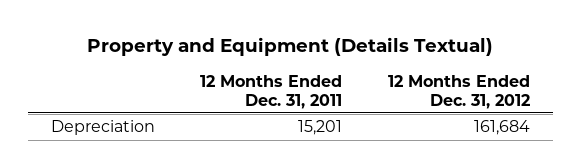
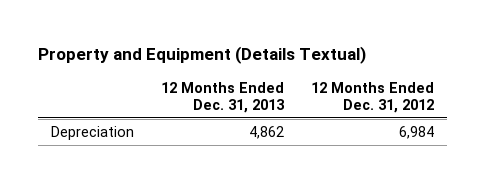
[200,74,343,109] 12 Months Ended Dec. 31, 2011 -> none
none -> [161,82,286,114] 12 Months Ended Dec. 31, 2013
[474,120,531,136] 161,684 -> [398,126,434,140] 6,984

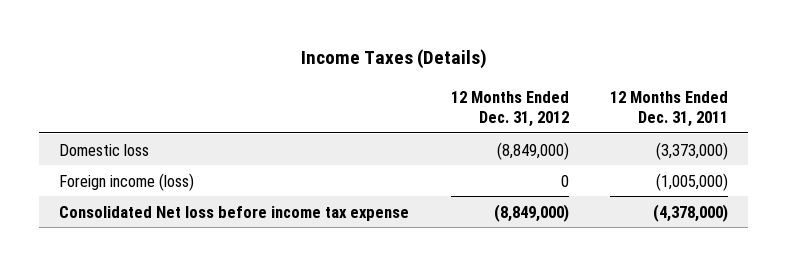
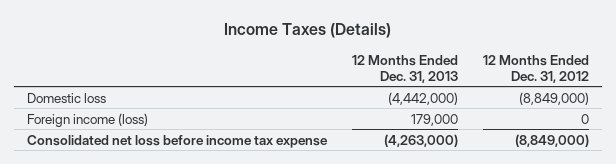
[609,90,728,127] 12 Months Ended Dec. 31, 2011 -> none
none -> [351,54,458,83] 12 Months Ended Dec. 31, 2013
[59,205,410,221] Consolidated Net loss before income tax expense -> [26,134,328,148] Consolidated net loss before income tax expense

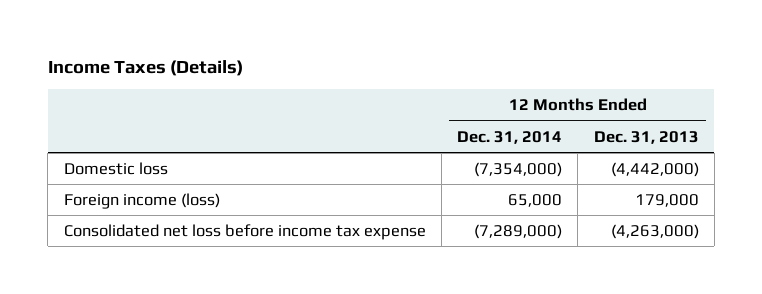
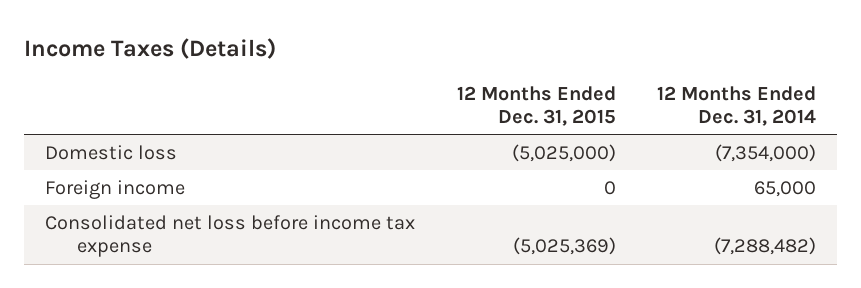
[593,130,699,144] Dec. 31, 2013 -> none
none -> [456,85,616,127] 12 Months Ended Dec. 31, 2015
[63,192,220,209] Foreign income (loss) -> [45,179,186,199] Foreign income
[474,223,563,239] (7,289,000) -> [714,237,817,256] (7,288,482)

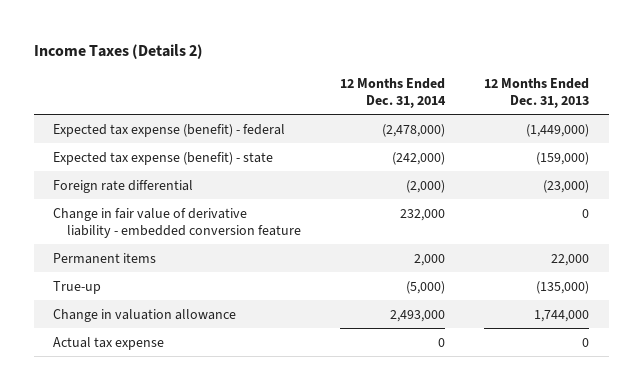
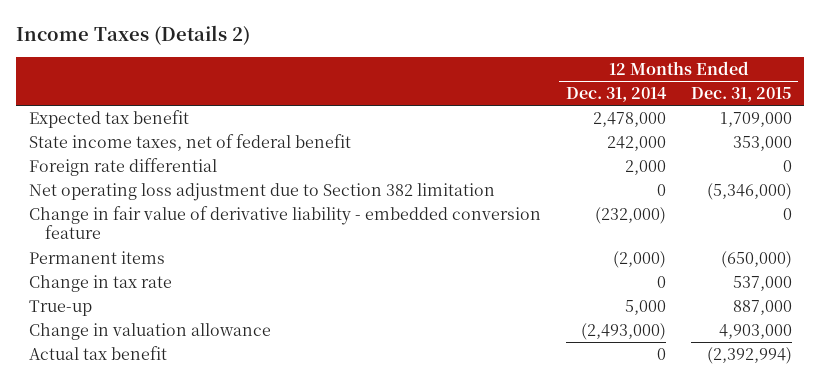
[484,78,590,109] 12 Months Ended Dec. 31, 2013 -> none
none -> [690,87,792,103] Dec. 31, 2015
[53,123,286,137] Expected tax expense (benefit) - federal -> [28,109,189,128] Expected tax benefit
[382,123,446,137] (2,478,000) -> [592,111,666,127] 2,478,000
[53,151,274,165] Expected tax expense (benefit) - state -> [28,133,351,151] State income taxes, net of federal benefit
[392,151,446,165] (242,000) -> [606,135,666,151] 242,000
[406,179,446,193] (2,000) -> [624,159,666,175] 2,000
none -> [28,182,495,201] Net operating loss adjustment due to Section 382 limitation
[400,208,446,221] 232,000 -> [594,206,666,224] (232,000)
[414,253,446,266] 2,000 -> [612,250,666,268] (2,000)
none -> [28,274,172,292] Change in tax rate
[406,280,446,294] (5,000) -> [624,299,666,315] 5,000
[390,309,446,322] 2,493,000 -> [580,322,666,340] (2,493,000)
[53,336,165,350] Actual tax expense -> [28,345,167,360] Actual tax benefit

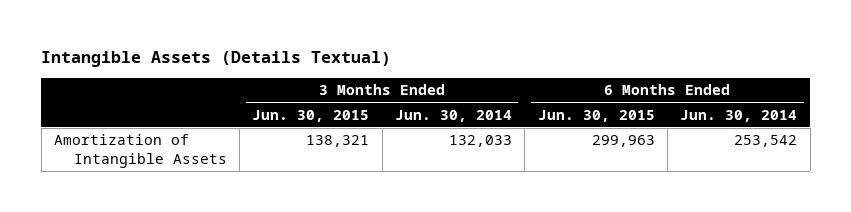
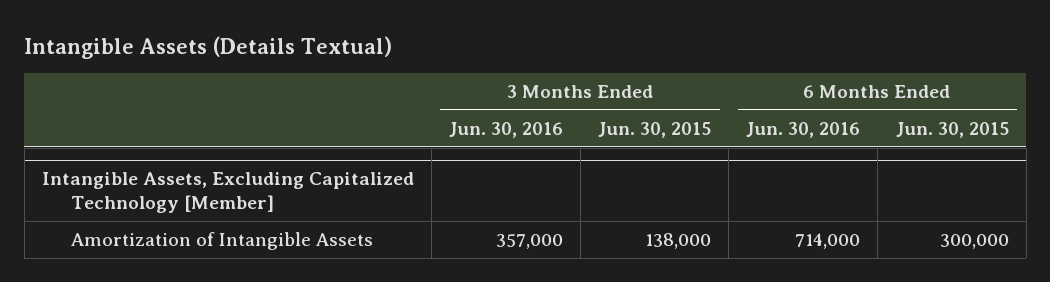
[394,109,512,122] Jun. 30, 2014 -> none
[680,109,798,122] Jun. 30, 2014 -> none
none -> [448,121,563,138] Jun. 30, 2016
none -> [746,121,861,138] Jun. 30, 2016
none -> [41,172,414,214] Intangible Assets, Excluding Capitalized Technology [Member]
[306,135,370,148] 138,321 -> [645,233,712,250] 138,000
[591,135,655,148] 299,963 -> [939,234,1009,250] 300,000

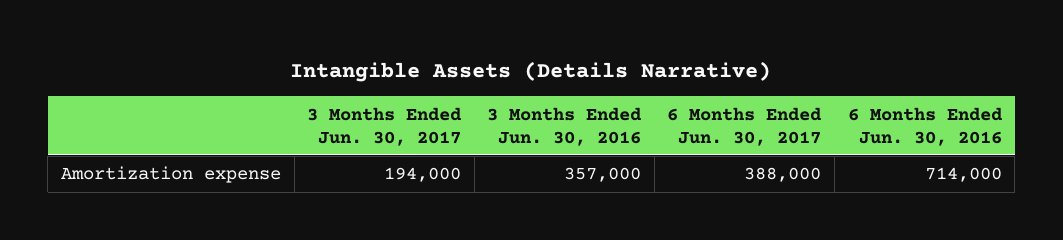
[24,35,393,59] Intangible Assets (Details Textual) -> [290,61,772,83] Intangible Assets (Details Narrative)
[598,121,712,138] Jun. 30, 2015 -> none
[895,121,1009,138] Jun. 30, 2015 -> none
none -> [307,106,463,146] 3 Months Ended Jun. 30, 2017
none -> [667,106,823,146] 6 Months Ended Jun. 30, 2017
[41,172,414,214] Intangible Assets, Excluding Capitalized Technology [Member] -> none
[71,232,374,251] Amortization of Intangible Assets -> [61,166,282,184] Amortization expense

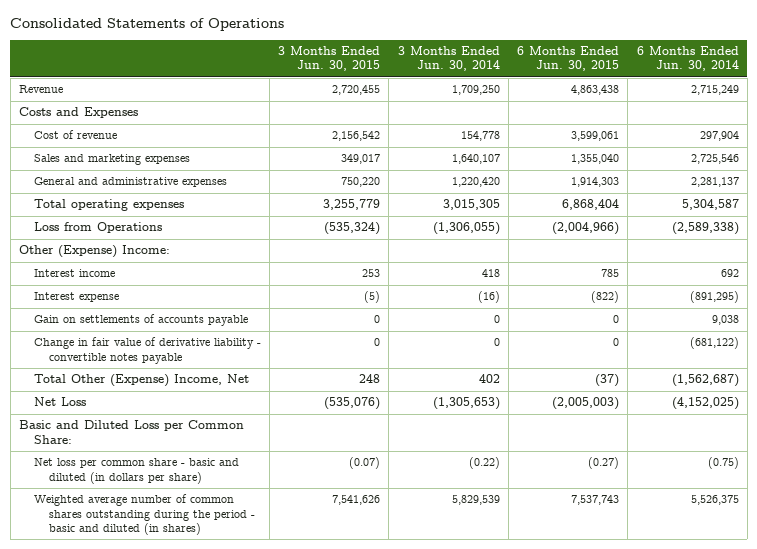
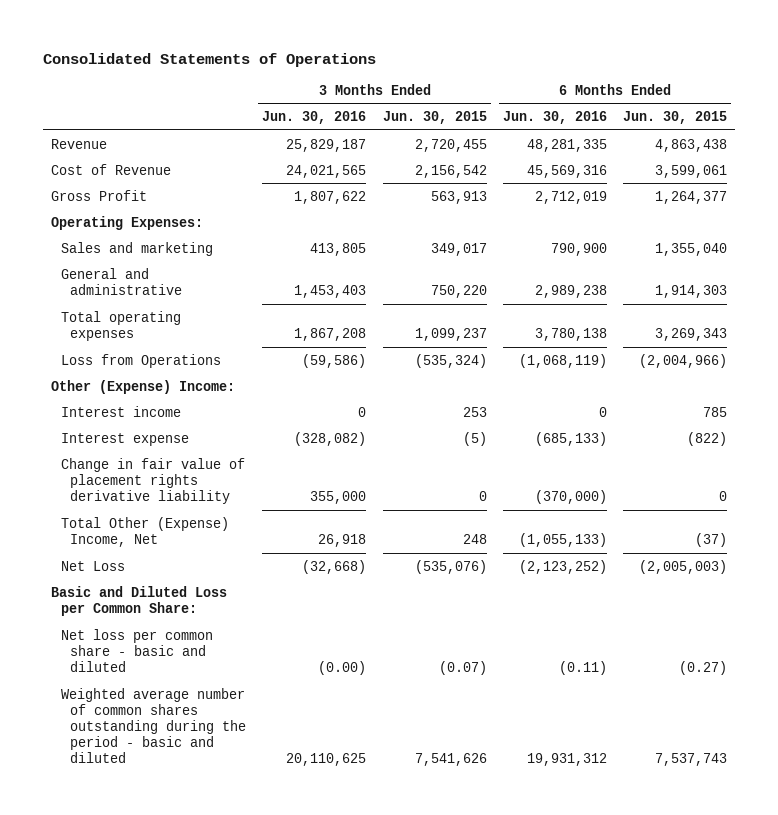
[397,46,500,72] 3 Months Ended Jun. 30, 2014 -> none
[636,46,739,72] 6 Months Ended Jun. 30, 2014 -> none
none -> [262,111,367,125] Jun. 30, 2016
none -> [502,111,607,125] Jun. 30, 2016
[18,107,138,119] Costs and Expenses -> none
[33,130,117,140] Cost of revenue -> [50,163,171,175] Cost of Revenue
none -> [50,189,147,201] Gross Profit
none -> [50,215,203,230] Operating Expenses:
[33,154,190,166] Sales and marketing expenses -> [60,241,213,256] Sales and marketing
[33,177,227,188] General and administrative expenses -> [60,267,183,295] General and administrative
[323,199,381,211] 3,255,779 -> [414,327,487,341] 1,099,237
[562,199,620,211] 6,868,404 -> [654,327,727,341] 3,269,343
[33,314,248,327] Gain on settlements of accounts payable -> none
[33,337,261,364] Change in fair value of derivative liability - convertible notes payable -> [60,457,245,504] Change in fair value of placement rights derivative liability
[33,458,239,484] Net loss per common share - basic and diluted (in dollars per share) -> [60,628,213,672] Net loss per common share - basic and diluted
[33,494,255,536] Weighted average number of common shares outstanding during the period - basic and diluted (in shares) -> [60,687,247,764] Weighted average number of common shares outstanding during the period - basic and diluted

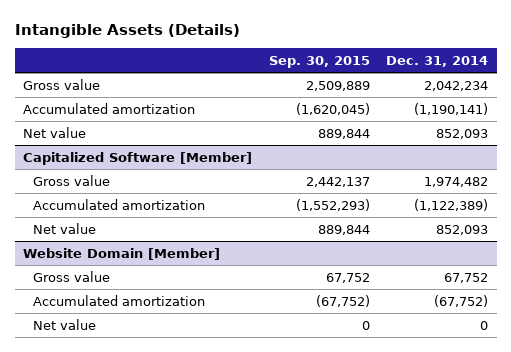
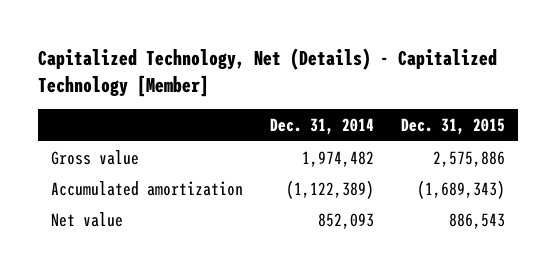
[14,23,240,38] Intangible Assets (Details) -> [37,47,497,97] Capitalized Technology, Net (Details) - Capitalized Technology [Member]
[268,55,370,68] Sep. 30, 2015 -> none
none -> [401,118,506,136] Dec. 31, 2015
[22,78,100,90] Gross value -> none
[22,102,195,114] Accumulated amortization -> none
[22,126,86,138] Net value -> none
[22,151,252,165] Capitalized Software [Member] -> none
[22,247,220,260] Website Domain [Member] -> none
[33,270,111,282] Gross value -> none
[33,294,206,306] Accumulated amortization -> none
[33,318,97,330] Net value -> none

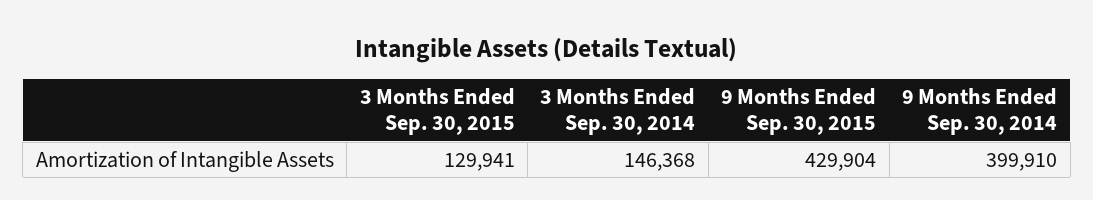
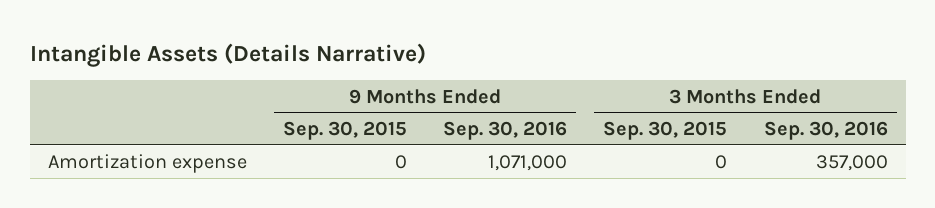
[355,38,738,64] Intangible Assets (Details Textual) -> [29,42,426,67] Intangible Assets (Details Narrative)
[540,87,696,136] 3 Months Ended Sep. 30, 2014 -> none
[902,87,1058,136] 9 Months Ended Sep. 30, 2014 -> none
none -> [443,121,568,141] Sep. 30, 2016
none -> [763,121,888,141] Sep. 30, 2016
[35,150,334,172] Amortization of Intangible Assets -> [47,154,247,174] Amortization expense
[443,152,515,171] 129,941 -> [715,155,728,170] 0
[805,152,877,171] 429,904 -> [394,155,407,170] 0

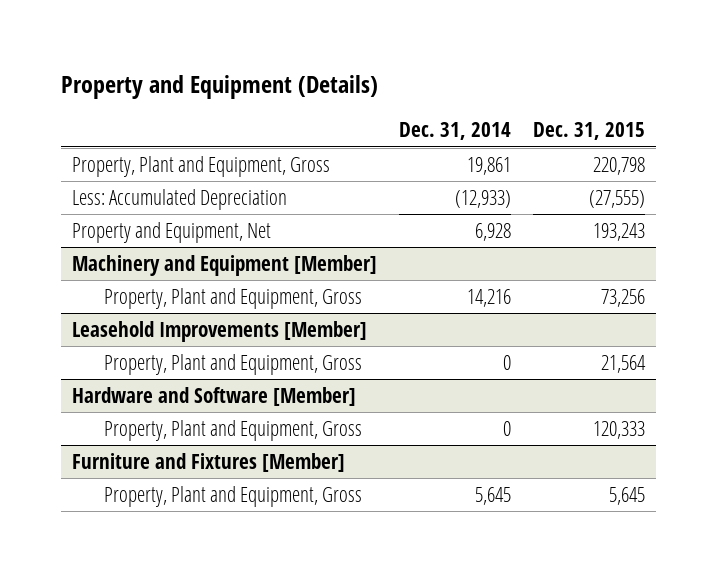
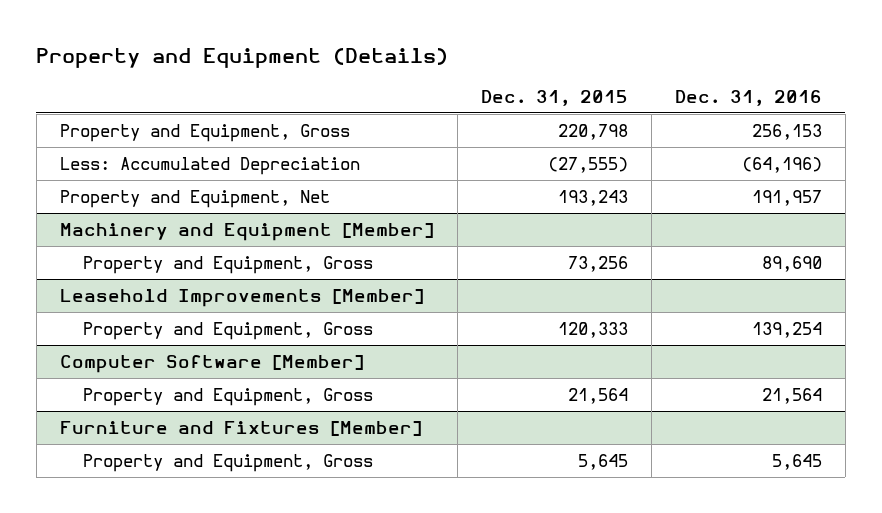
[399,122,512,141] Dec. 31, 2014 -> none
none -> [674,89,822,106] Dec. 31, 2016
[72,155,331,177] Property, Plant and Equipment, Gross -> [59,123,350,142] Property and Equipment, Gross
[103,287,362,309] Property, Plant and Equipment, Gross -> [83,255,374,274] Property and Equipment, Gross
[72,386,357,406] Hardware and Software [Member] -> none
[103,353,362,375] Property, Plant and Equipment, Gross -> [83,321,374,340] Property and Equipment, Gross
[601,354,647,373] 21,564 -> [557,321,628,338] 120,333
none -> [59,354,364,373] Computer Software [Member]
[103,419,362,441] Property, Plant and Equipment, Gross -> [83,387,374,406] Property and Equipment, Gross
[593,420,646,439] 120,333 -> [567,387,628,404] 21,564
[103,485,362,507] Property, Plant and Equipment, Gross -> [83,453,374,472] Property and Equipment, Gross

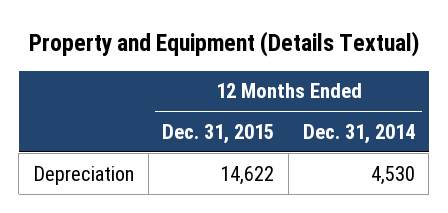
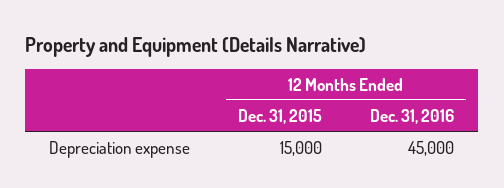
[28,30,419,57] Property and Equipment (Details Textual) -> [25,36,367,57] Property and Equipment (Details Narrative)
[302,123,415,144] Dec. 31, 2014 -> none
none -> [370,108,455,124] Dec. 31, 2016
[33,165,135,185] Depreciation -> [49,140,191,158] Depreciation expense
[220,165,275,185] 14,622 -> [280,140,323,156] 15,000

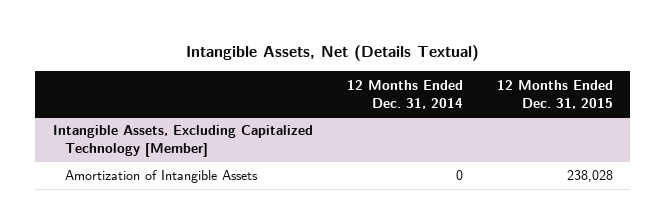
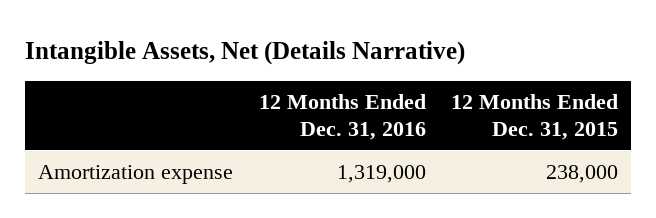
[185,45,479,62] Intangible Assets, Net (Details Textual) -> [25,41,466,66] Intangible Assets, Net (Details Narrative)
[346,79,463,109] 12 Months Ended Dec. 31, 2014 -> none
none -> [258,94,426,140] 12 Months Ended Dec. 31, 2016
[52,125,313,158] Intangible Assets, Excluding Capitalized Technology [Member] -> none
[64,170,258,184] Amortization of Intangible Assets -> [38,165,234,185] Amortization expense
[567,170,614,183] 238,028 -> [546,165,619,184] 238,000

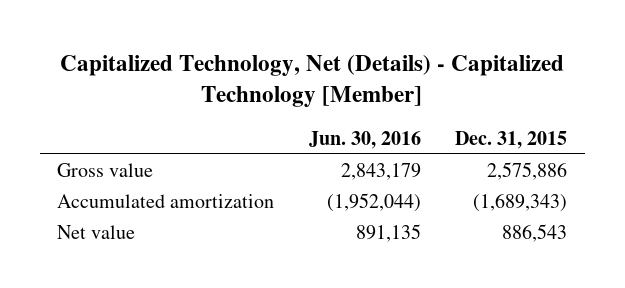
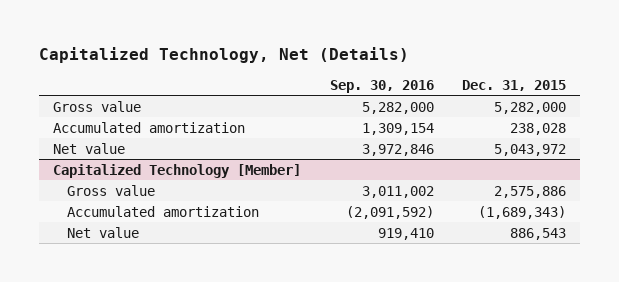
[60,54,565,108] Capitalized Technology, Net (Details) - Capitalized Technology [Member] -> [39,47,410,64] Capitalized Technology, Net (Details)
[308,130,421,149] Jun. 30, 2016 -> none
none -> [329,79,434,93] Sep. 30, 2016
none -> [53,100,142,112] Gross value
none -> [53,121,246,133] Accumulated amortization
none -> [53,142,126,154] Net value
none -> [53,163,302,178] Capitalized Technology [Member]

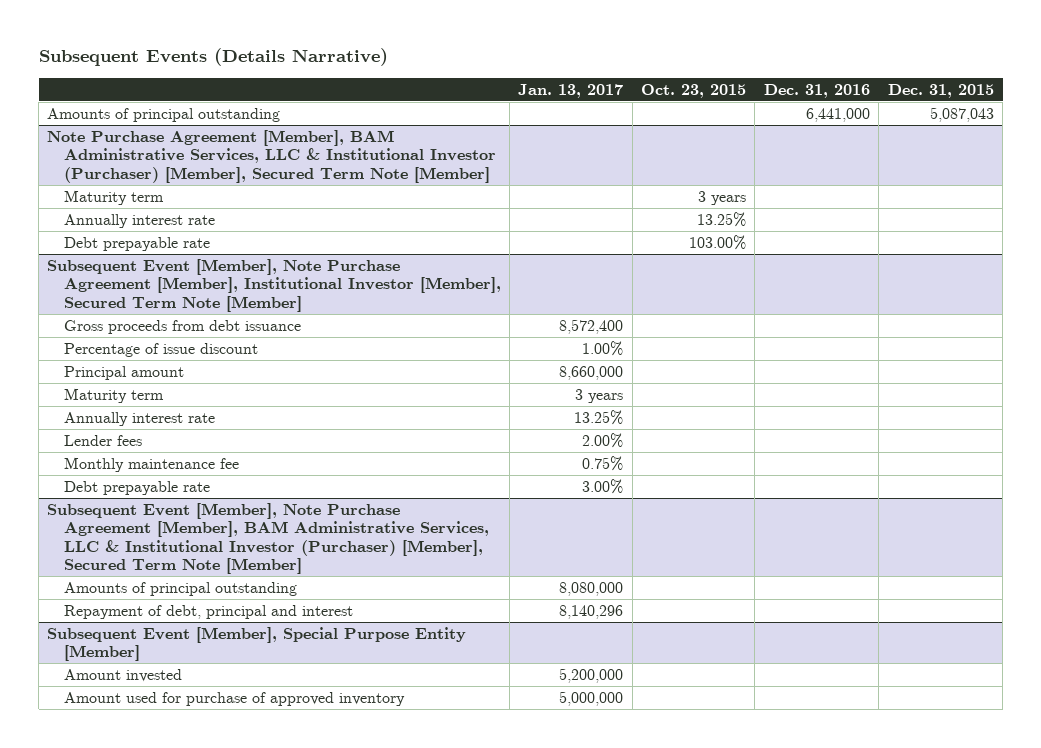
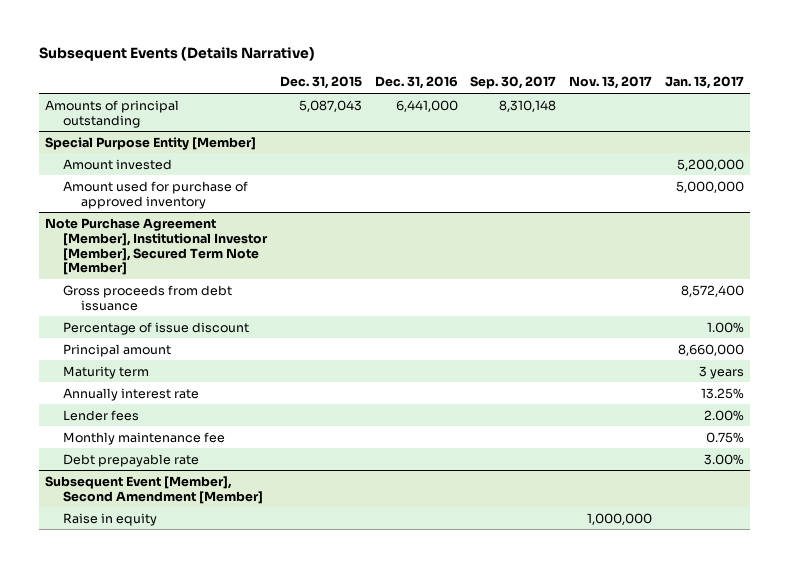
[641,83,747,98] Oct. 23, 2015 -> none
none -> [470,76,557,90] Sep. 30, 2017
none -> [569,76,653,90] Nov. 13, 2017
[47,129,496,183] Note Purchase Agreement [Member], BAM Administrative Services, LLC & Institutional Investor (Purchaser) [Member], Secured Term Note [Member] -> none
[63,189,164,205] Maturity term -> none
[63,213,215,228] Annually interest rate -> none
[63,236,210,251] Debt prepayable rate -> none
none -> [45,136,257,150] Special Purpose Entity [Member]
none -> [63,158,173,170] Amount invested
none -> [63,180,249,209] Amount used for purchase of approved inventory
[47,258,501,312] Subsequent Event [Member], Note Purchase Agreement [Member], Institutional Investor [Member], Secured Term Note [Member] -> [45,217,269,276] Note Purchase Agreement [Member], Institutional Investor [Member], Secured Term Note [Member]
[47,502,489,574] Subsequent Event [Member], Note Purchase Agreement [Member], BAM Administrative Services, LLC & Institutional Investor (Purchaser) [Member], Secured Term Note [Member] -> none
[63,581,297,596] Amounts of principal outstanding -> none
[63,604,353,619] Repayment of debt, principal and interest -> none
[47,626,467,662] Subsequent Event [Member], Special Purpose Entity [Member] -> none
[63,668,182,682] Amount invested -> none
[63,691,405,706] Amount used for purchase of approved inventory -> none
none -> [45,475,264,504] Subsequent Event [Member], Second Amendment [Member]
none -> [63,512,158,526] Raise in equity

